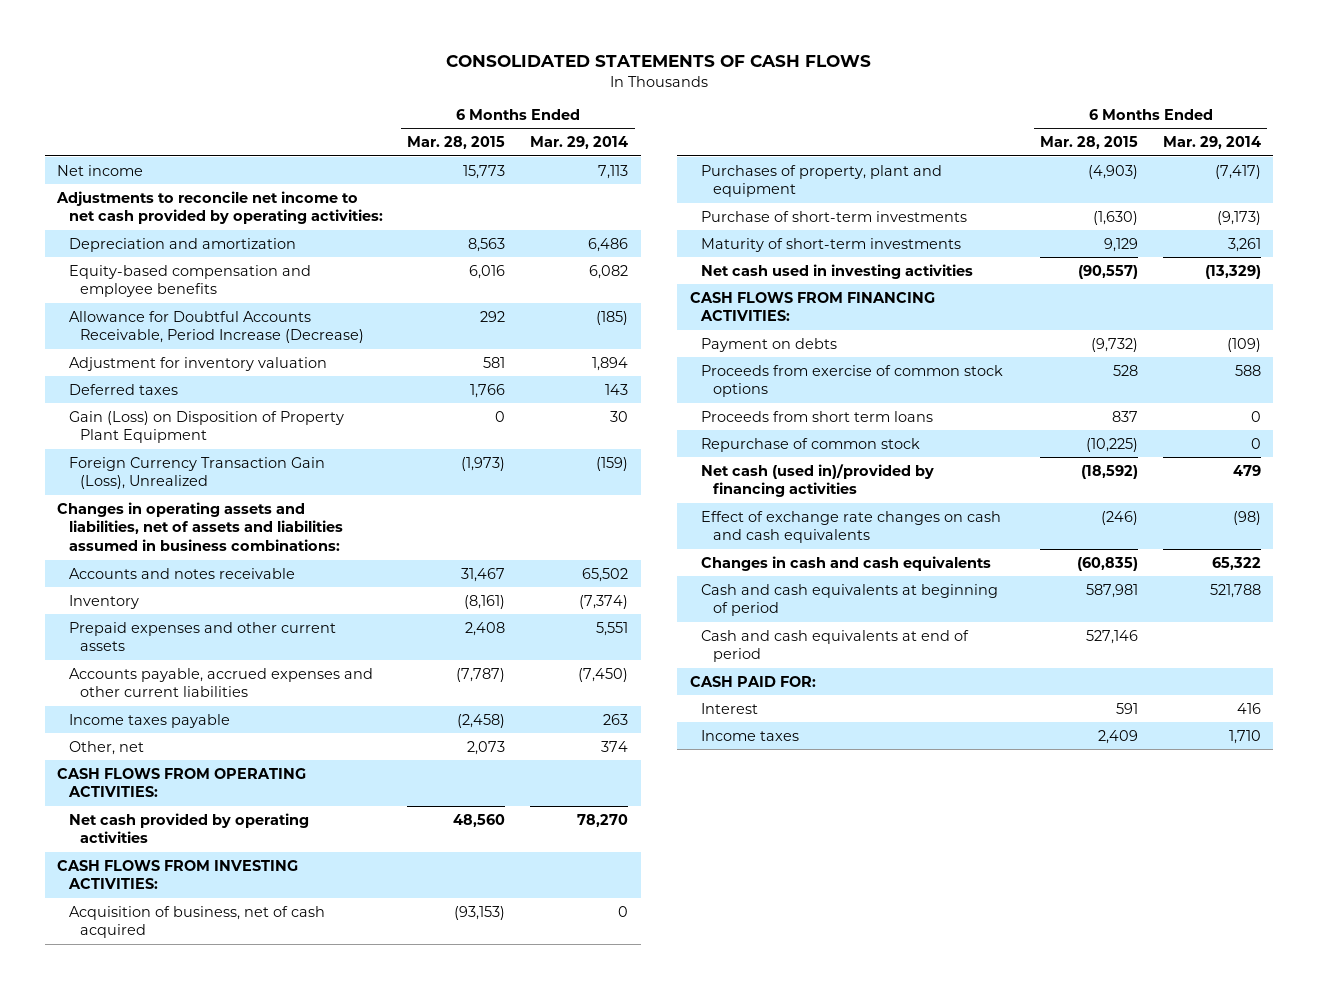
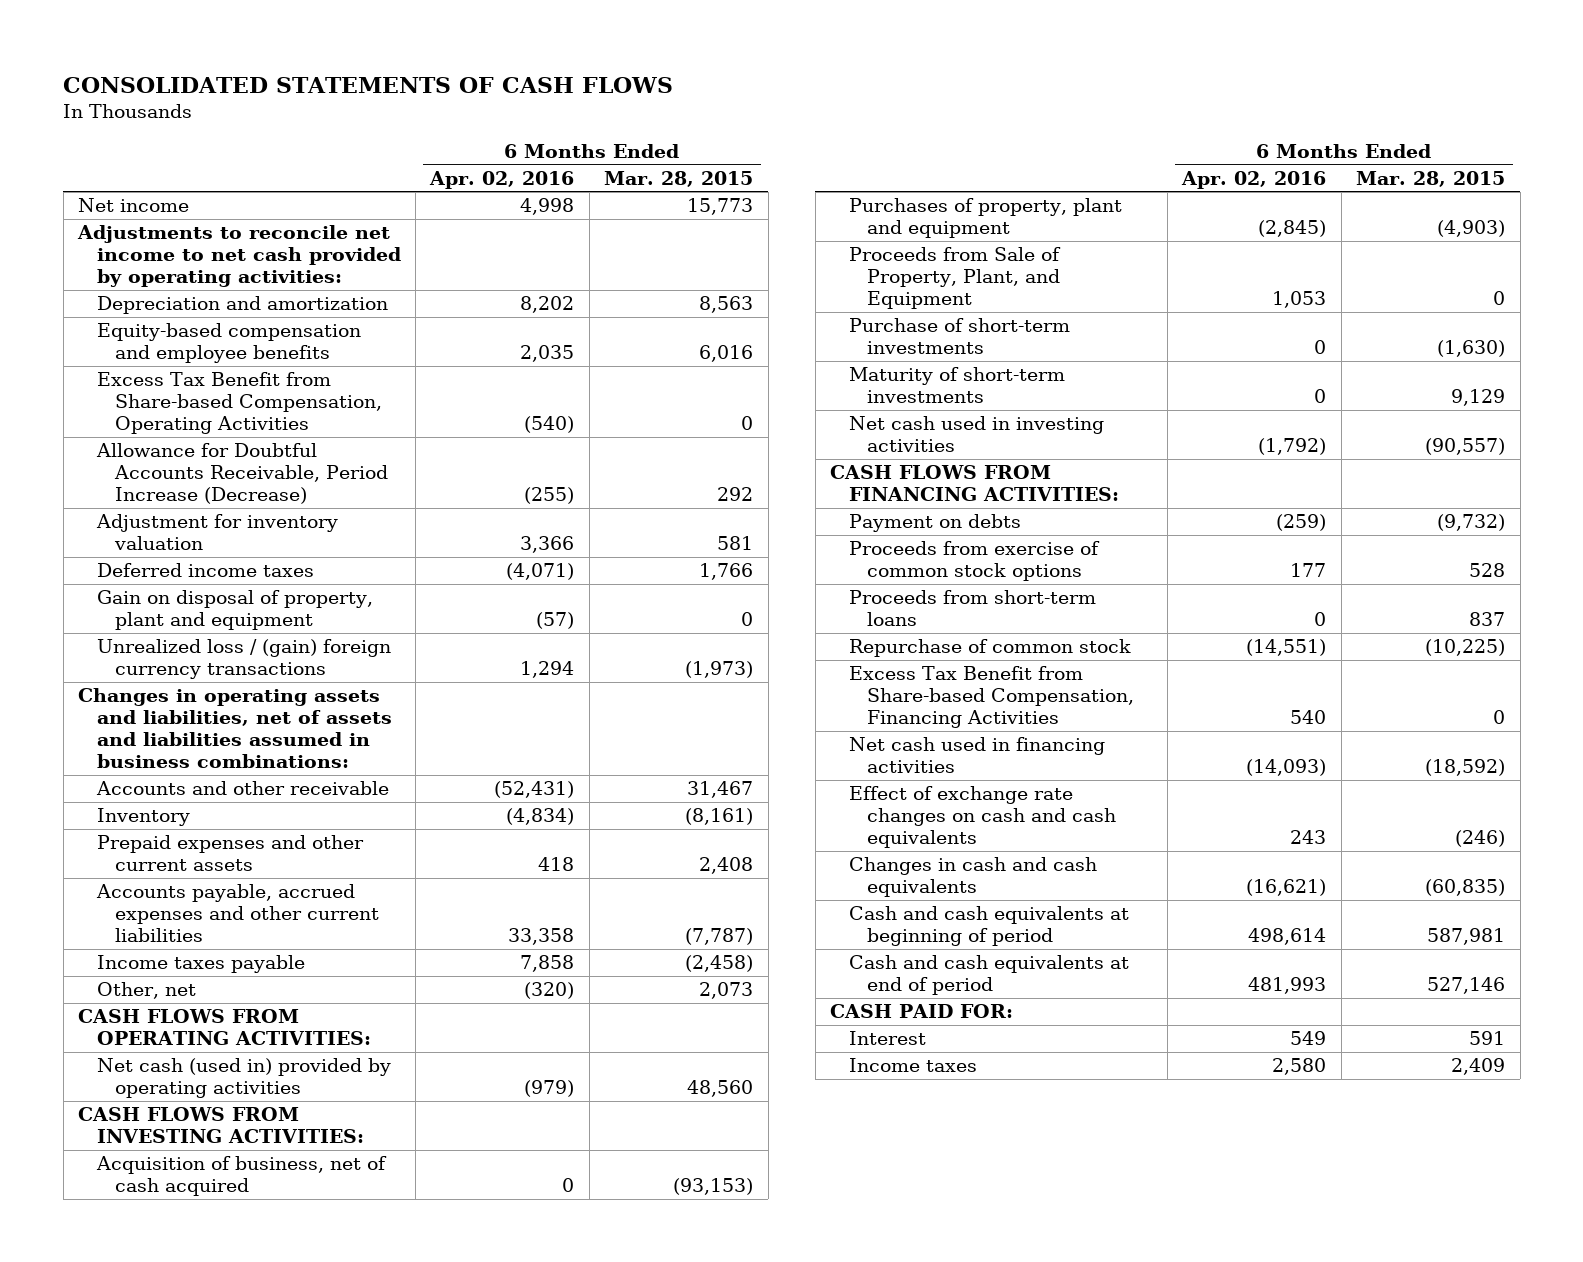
[530,136,629,150] Mar. 29, 2014 -> none
none -> [429,170,575,189] Apr. 02, 2016
none -> [96,372,382,435] Excess Tax Benefit from Share-based Compensation, Operating Activities
[68,383,178,395] Deferred taxes -> [96,563,314,578] Deferred income taxes
[68,410,344,444] Gain (Loss) on Disposition of Property Plant Equipment -> [96,590,373,631] Gain on disposal of property, plant and equipment
[68,456,325,490] Foreign Currency Transaction Gain (Loss), Unrealized -> [96,639,391,680] Unrealized loss / (gain) foreign currency transactions
[68,567,295,579] Accounts and notes receivable -> [95,781,389,796] Accounts and other receivable
[68,812,309,844] Net cash provided by operating activities -> [96,1058,391,1099] Net cash (used in) provided by operating activities
none -> [848,247,1061,310] Proceeds from Sale of Property, Plant, and Equipment
[701,410,934,422] Proceeds from short term loans -> [848,590,1096,627] Proceeds from short-term loans
none -> [848,666,1134,729] Excess Tax Benefit from Share-based Compensation, Financing Activities
[701,463,935,498] Net cash (used in)/provided by financing activities -> [848,737,1105,774] Net cash used in financing activities

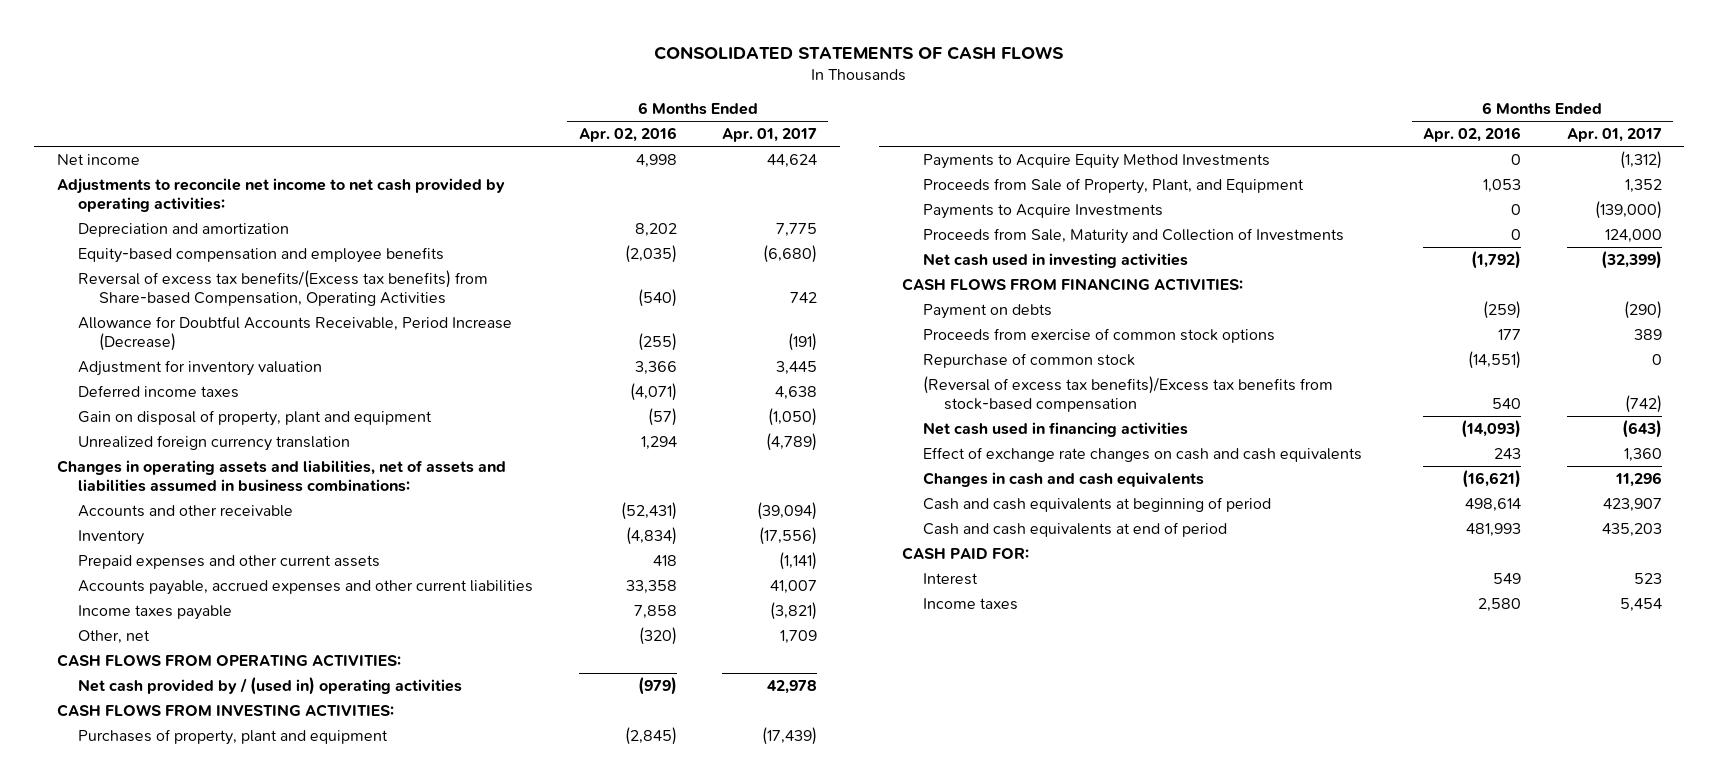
[604,170,754,187] Mar. 28, 2015 -> none
none -> [721,127,817,142] Apr. 01, 2017
[520,345,575,363] 2,035 -> [624,244,677,263] (2,035)
[96,372,382,435] Excess Tax Benefit from Share-based Compensation, Operating Activities -> [78,269,489,306] Reversal of excess tax benefits/(Excess tax benefits) from Share-based Compensation, Operating Activities
[96,639,391,680] Unrealized loss / (gain) foreign currency transactions -> [78,434,351,451] Unrealized foreign currency translation
[96,1058,391,1099] Net cash (used in) provided by operating activities -> [78,676,463,695] Net cash provided by / (used in) operating activities
[95,1156,387,1197] Acquisition of business, net of cash acquired -> none
none -> [922,153,1270,169] Payments to Acquire Equity Method Investments
[848,318,1070,355] Purchase of short-term investments -> [922,203,1163,219] Payments to Acquire Investments
[848,367,1065,404] Maturity of short-term investments -> [922,227,1344,244] Proceeds from Sale, Maturity and Collection of Investments
[848,590,1096,627] Proceeds from short-term loans -> none
[848,666,1134,729] Excess Tax Benefit from Share-based Compensation, Financing Activities -> [922,375,1333,412] (Reversal of excess tax benefits)/Excess tax benefits from stock-based compensation

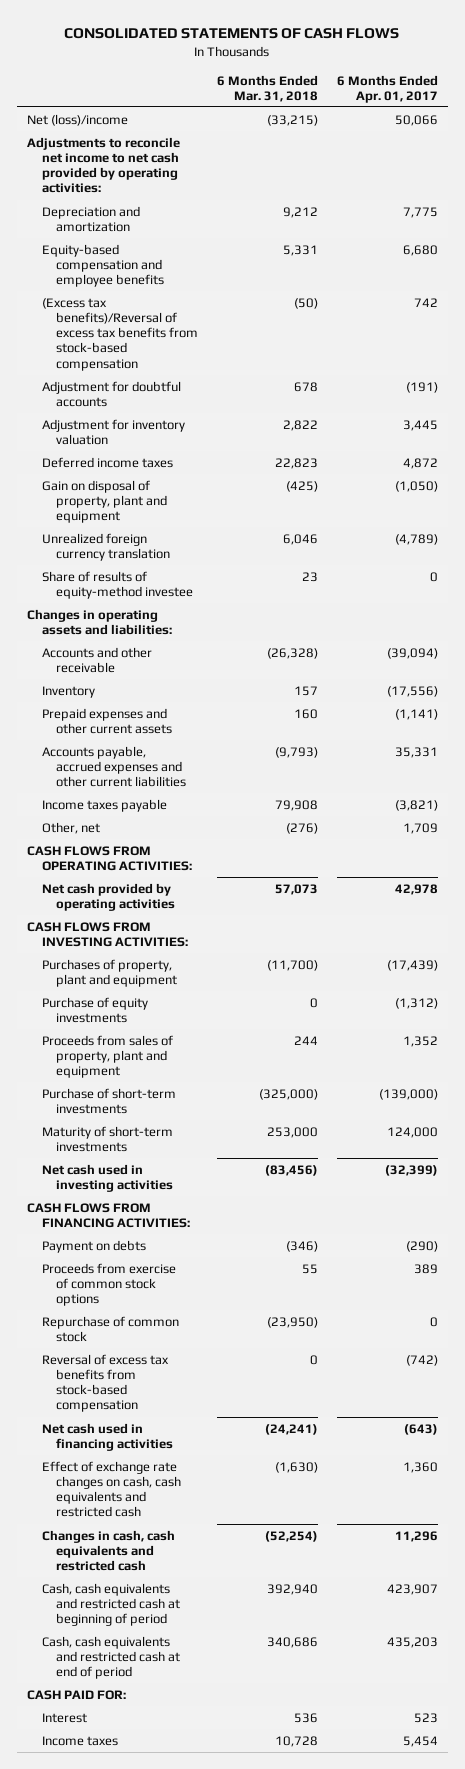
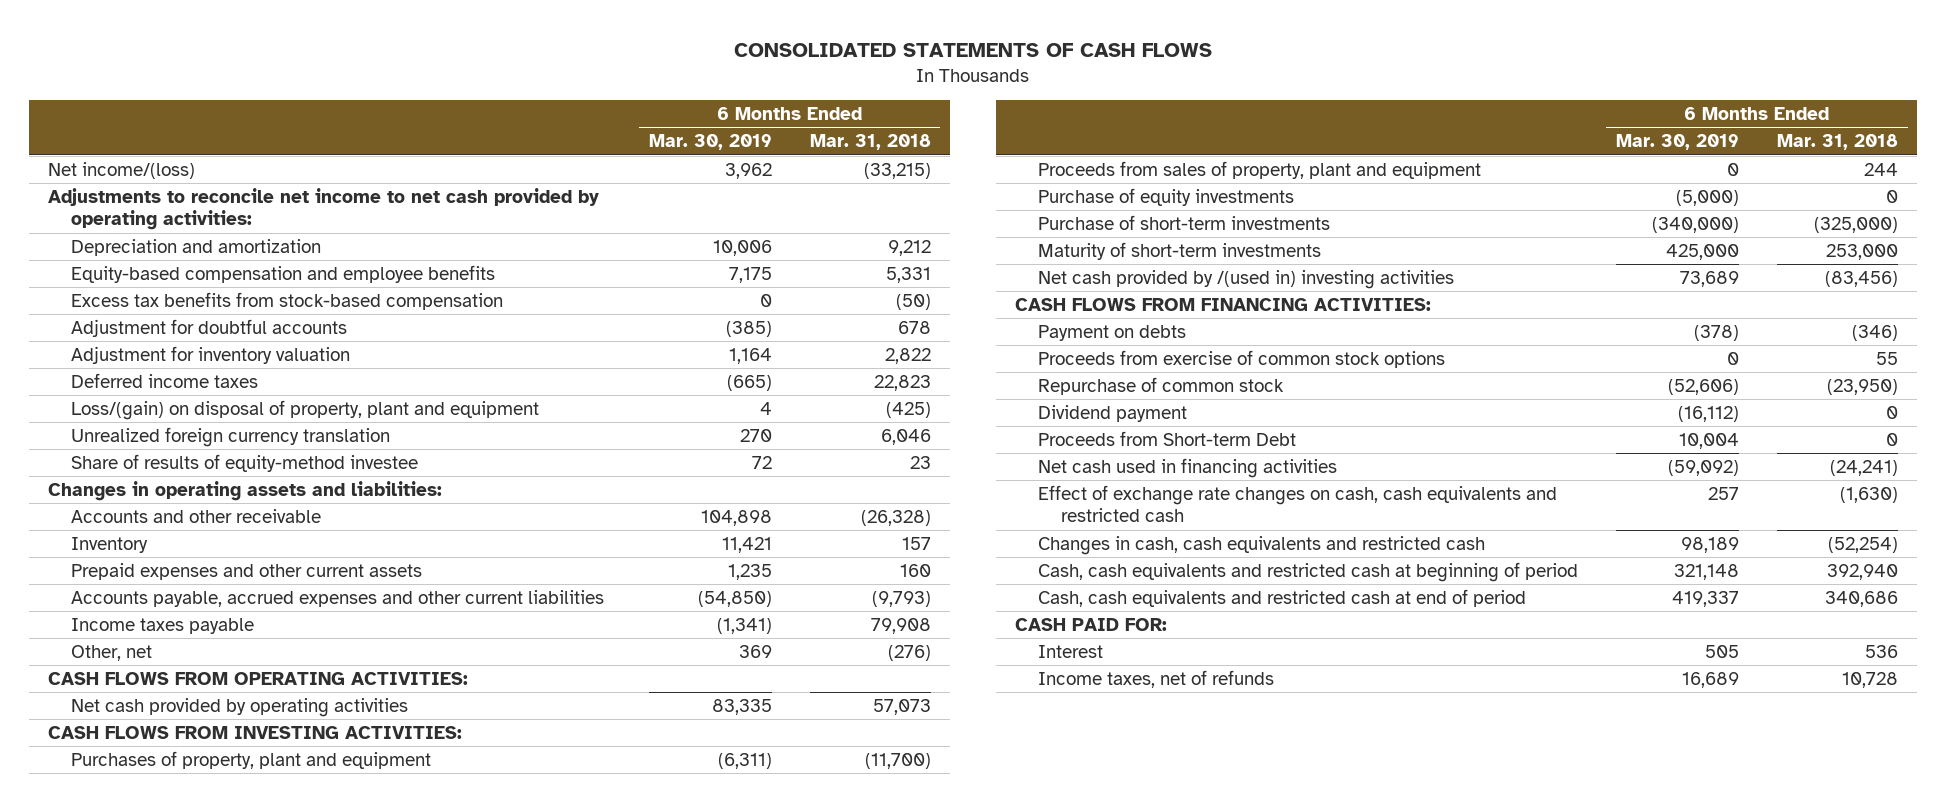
[337,74,439,103] 6 Months Ended Apr. 01, 2017 -> none
none -> [648,134,772,151] Mar. 30, 2019
[26,113,128,126] Net (loss)/income -> [47,161,195,179] Net income/(loss)
[41,297,199,371] (Excess tax benefits)/Reversal of excess tax benefits from stock-based compensation -> [70,291,503,310] Excess tax benefits from stock-based compensation
[41,479,168,524] Gain on disposal of property, plant and equipment -> [70,399,539,420] Loss/(gain) on disposal of property, plant and equipment
[41,996,148,1023] Purchase of equity investments -> [1037,187,1294,206] Purchase of equity investments
[41,1163,174,1192] Net cash used in investing activities -> [1037,269,1454,289] Net cash provided by /(used in) investing activities
[41,1353,169,1413] Reversal of excess tax benefits from stock-based compensation -> none
none -> [1037,404,1187,422] Dividend payment
none -> [1037,430,1296,446] Proceeds from Short-term Debt
[41,1735,118,1746] Income taxes -> [1037,669,1274,688] Income taxes, net of refunds

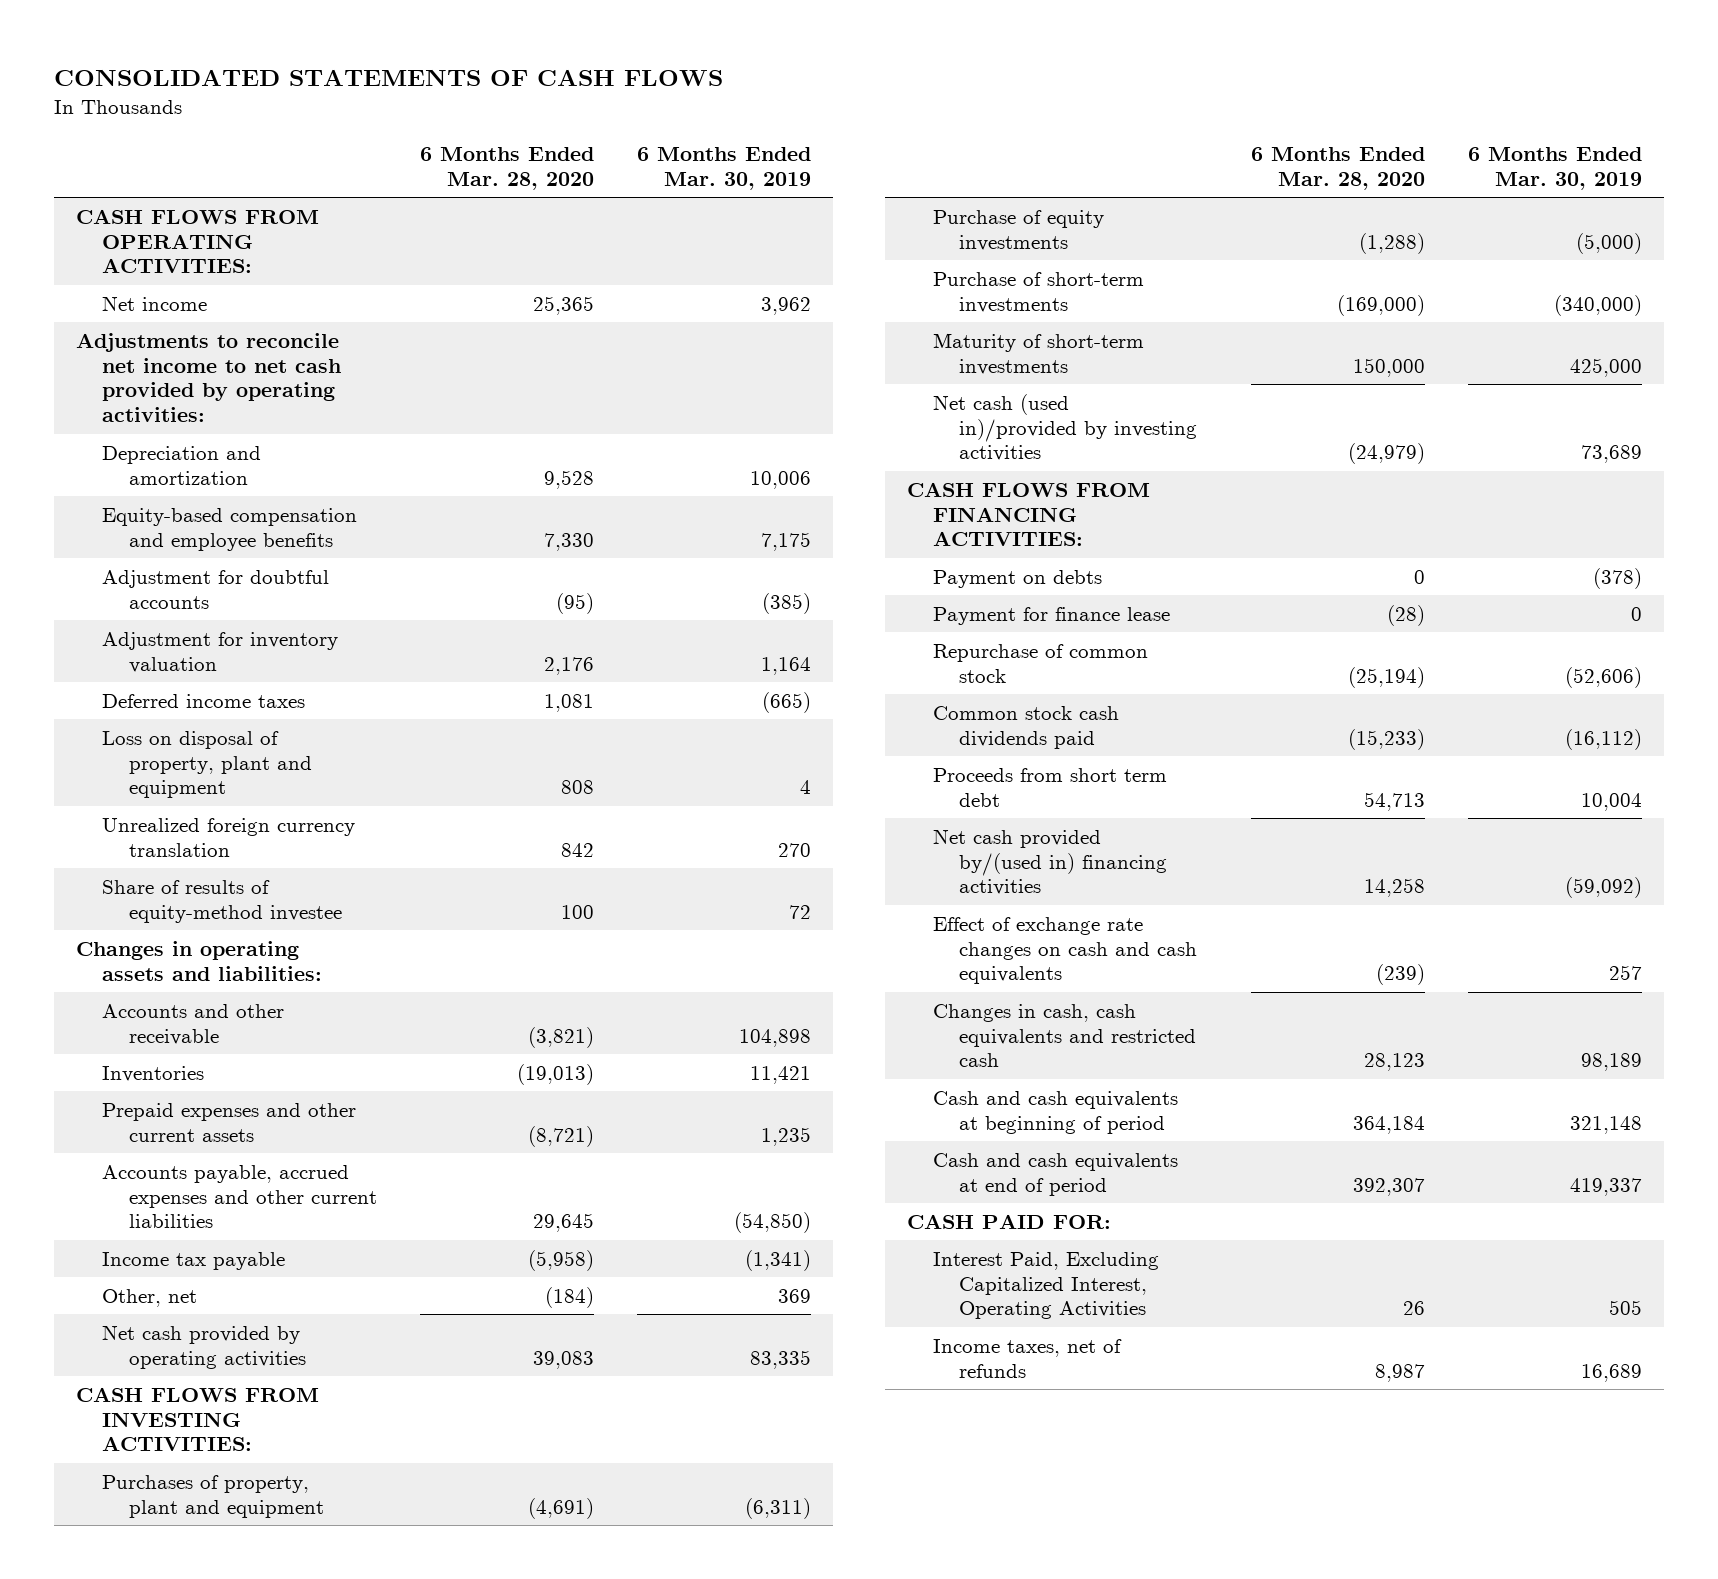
[809,134,931,151] Mar. 31, 2018 -> none
none -> [420,146,595,190] 6 Months Ended Mar. 28, 2020
[47,671,468,685] CASH FLOWS FROM OPERATING ACTIVITIES: -> [75,208,319,274] CASH FLOWS FROM OPERATING ACTIVITIES:
[47,161,195,179] Net income/(loss) -> [102,295,208,311] Net income
[70,291,503,310] Excess tax benefits from stock-based compensation -> none
[70,399,539,420] Loss/(gain) on disposal of property, plant and equipment -> [102,730,312,799] Loss on disposal of property, plant and equipment
[70,536,148,553] Inventory -> [102,1065,205,1082] Inventories
[70,617,254,634] Income taxes payable -> [102,1251,286,1270] Income tax payable
[1037,160,1481,179] Proceeds from sales of property, plant and equipment -> none
[1037,269,1454,289] Net cash provided by /(used in) investing activities -> [933,393,1198,462] Net cash (used in)/provided by investing activities
[1037,349,1445,368] Proceeds from exercise of common stock options -> none
none -> [933,606,1171,625] Payment for finance lease
[1037,404,1187,422] Dividend payment -> [933,705,1120,749] Common stock cash dividends paid
[1037,430,1296,446] Proceeds from Short-term Debt -> [933,767,1168,807] Proceeds from short term debt
[1037,457,1337,478] Net cash used in financing activities -> [933,828,1168,896] Net cash provided by/(used in) financing activities
[1037,484,1557,523] Effect of exchange rate changes on cash, cash equivalents and restricted cash -> [933,916,1198,985] Effect of exchange rate changes on cash and cash equivalents
[1037,561,1578,582] Cash, cash equivalents and restricted cash at beginning of period -> [933,1090,1179,1134] Cash and cash equivalents at beginning of period
[1037,588,1526,607] Cash, cash equivalents and restricted cash at end of period -> [933,1152,1179,1196] Cash and cash equivalents at end of period
[1037,644,1103,658] Interest -> none
none -> [933,1251,1160,1320] Interest Paid, Excluding Capitalized Interest, Operating Activities

